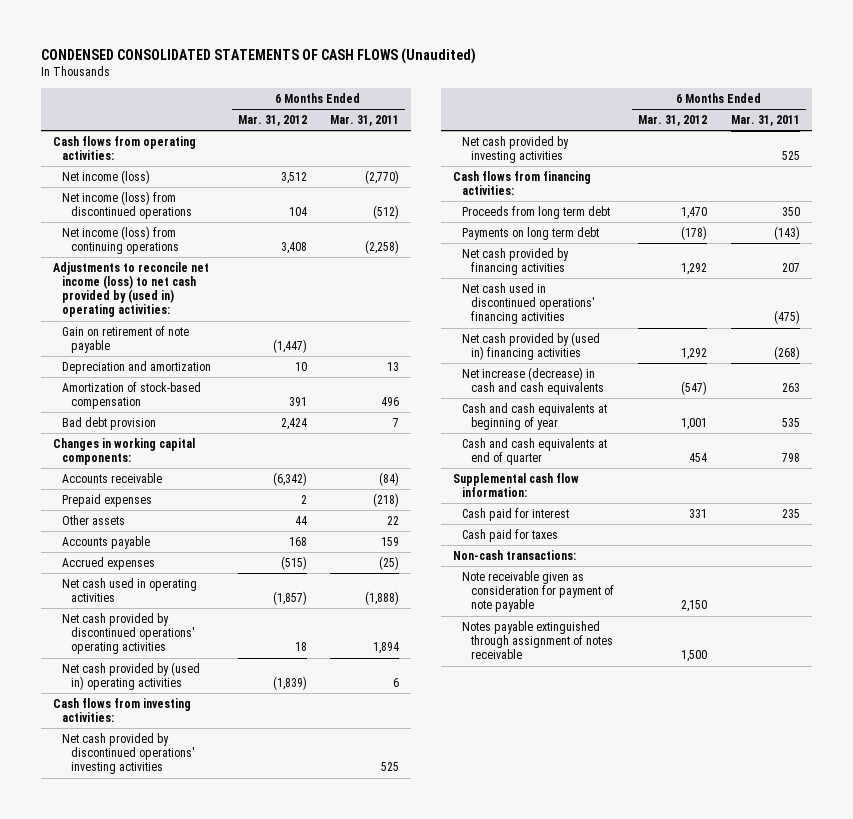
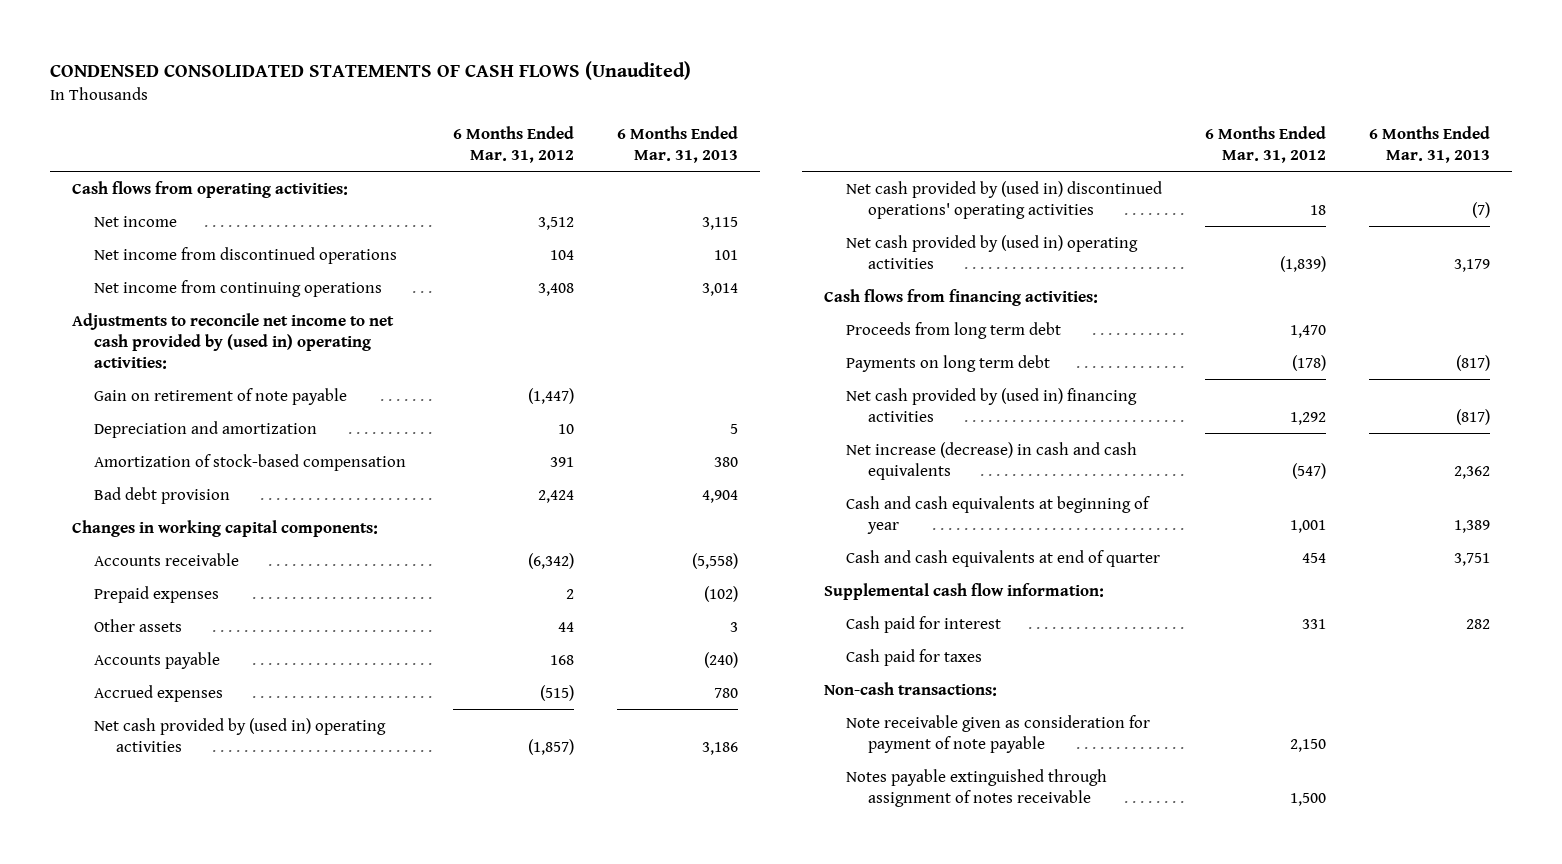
[330,114,400,126] Mar. 31, 2011 -> none
none -> [617,125,739,164] 6 Months Ended Mar. 31, 2013
[61,169,150,184] Net income (loss) -> [94,215,178,227] Net income
[61,190,192,220] Net income (loss) from discontinued operations -> [94,246,398,264] Net income from discontinued operations
[61,225,179,255] Net income (loss) from continuing operations -> [94,279,383,297] Net income from continuing operations
[52,261,209,318] Adjustments to reconcile net income (loss) to net cash provided by (used in) operating activities: -> [71,312,394,370] Adjustments to reconcile net income to net cash provided by (used in) operating activities:
[61,577,197,603] Net cash used in operating activities -> [94,717,387,752] Net cash provided by (used in) operating activities
[61,612,195,655] Net cash provided by discontinued operations' operating activities -> [846,180,1163,219] Net cash provided by (used in) discontinued operations' operating activities
[52,697,191,723] Cash flows from investing activities: -> none
[61,732,195,775] Net cash provided by discontinued operations' investing activities -> none
[462,135,570,164] Net cash provided by investing activities -> none
[462,247,570,276] Net cash provided by financing activities -> none
[462,282,596,325] Net cash used in discontinued operations' financing activities -> none

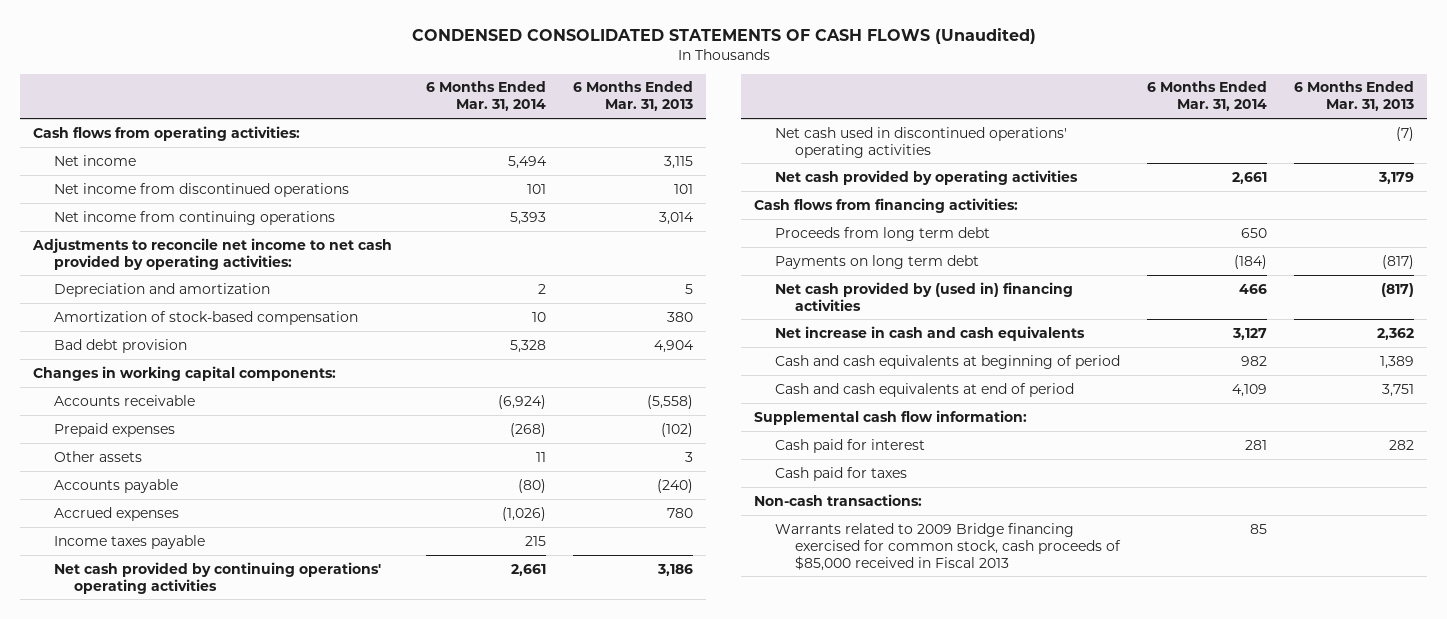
[453,125,575,164] 6 Months Ended Mar. 31, 2012 -> none
none -> [426,81,547,112] 6 Months Ended Mar. 31, 2014
[94,387,348,405] Gain on retirement of note payable -> none
[71,312,394,370] Adjustments to reconcile net income to net cash provided by (used in) operating activities: -> [32,237,393,270] Adjustments to reconcile net income to net cash provided by operating activities:
none -> [53,534,205,549] Income taxes payable
[94,717,387,752] Net cash provided by (used in) operating activities -> [53,561,381,594] Net cash provided by continuing operations' operating activities
[846,180,1163,219] Net cash provided by (used in) discontinued operations' operating activities -> [774,126,1067,158] Net cash used in discontinued operations' operating activities
[846,234,1139,269] Net cash provided by (used in) operating activities -> [774,169,1078,185] Net cash provided by operating activities
[846,441,1138,480] Net increase (decrease) in cash and cash equivalents -> [774,325,1085,341] Net increase in cash and cash equivalents
[846,495,1151,534] Cash and cash equivalents at beginning of year -> [774,354,1120,369] Cash and cash equivalents at beginning of period
[846,549,1161,567] Cash and cash equivalents at end of quarter -> [774,382,1074,397] Cash and cash equivalents at end of period
[846,714,1151,753] Note receivable given as consideration for payment of note payable -> none
[846,768,1108,807] Notes payable extinguished through assignment of notes receivable -> none
none -> [774,522,1122,571] Warrants related to 2009 Bridge financing exercised for common stock, cash proceeds of $85,000 received in Fiscal 2013

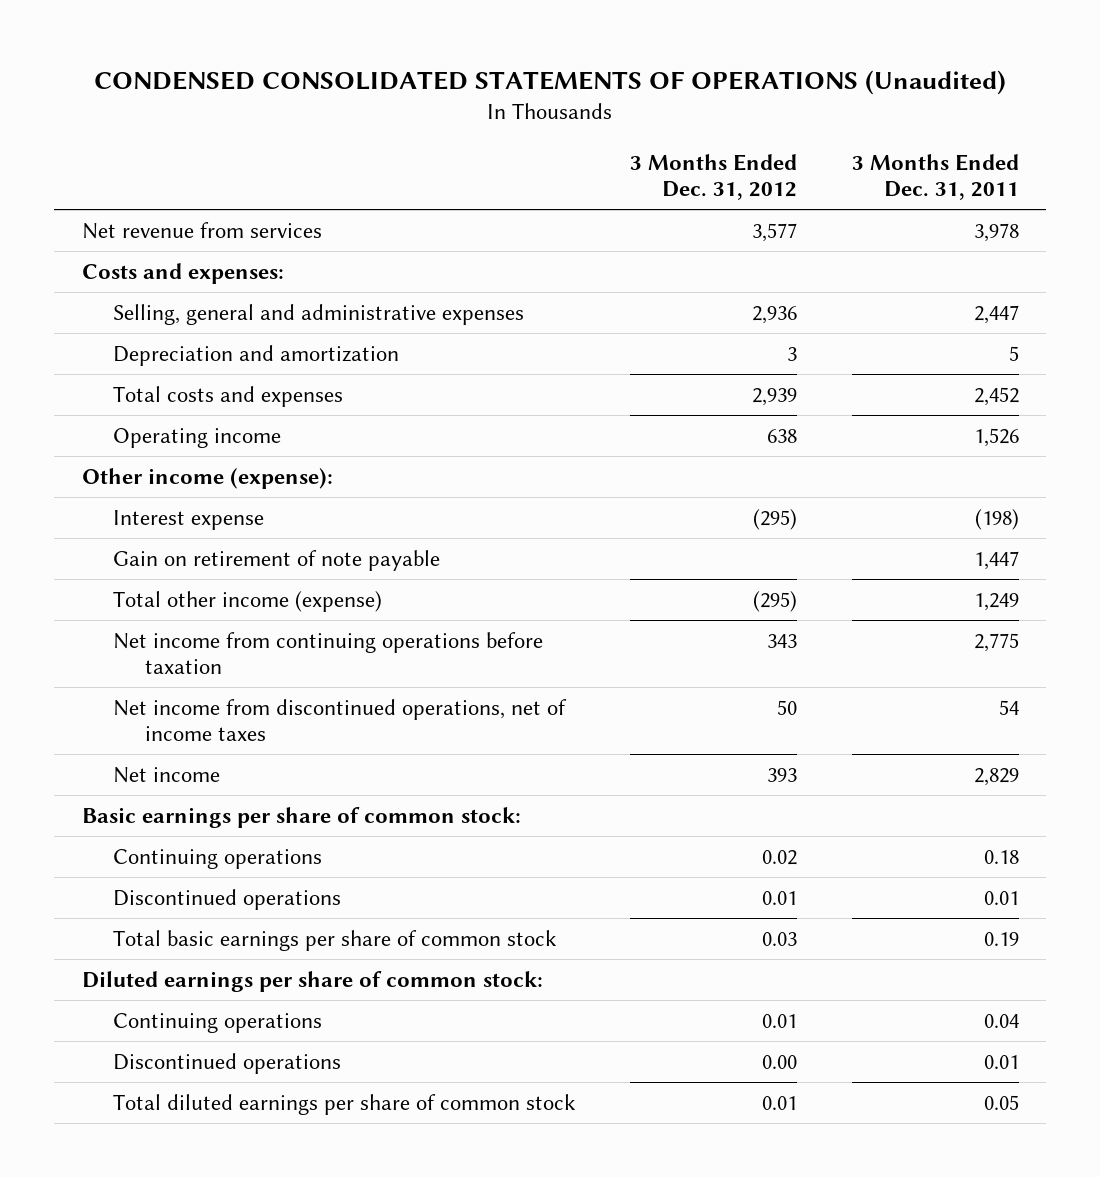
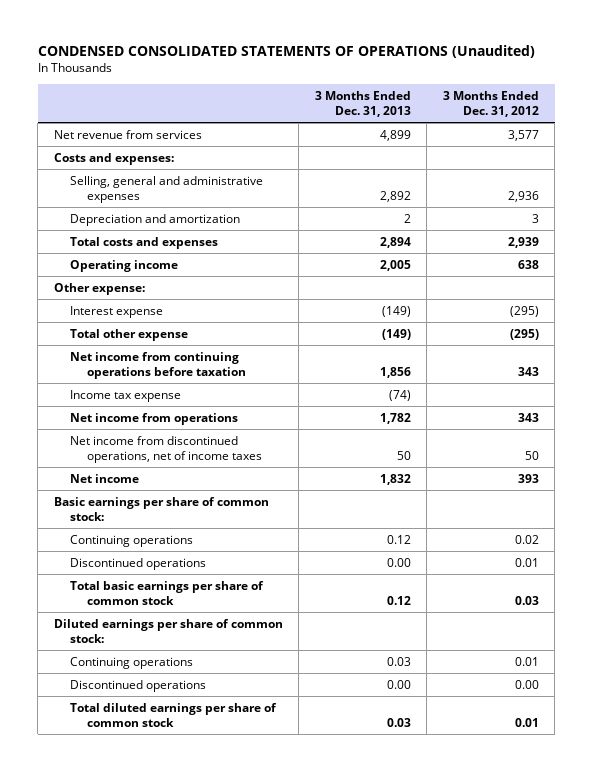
[851,153,1019,200] 3 Months Ended Dec. 31, 2011 -> none
none -> [314,90,411,118] 3 Months Ended Dec. 31, 2013
[81,468,333,490] Other income (expense): -> [53,282,145,295] Other expense:
[113,550,441,572] Gain on retirement of note payable -> none
[113,591,383,613] Total other income (expense) -> [70,328,189,341] Total other expense
none -> [70,389,182,402] Income tax expense
none -> [70,412,239,425] Net income from operations

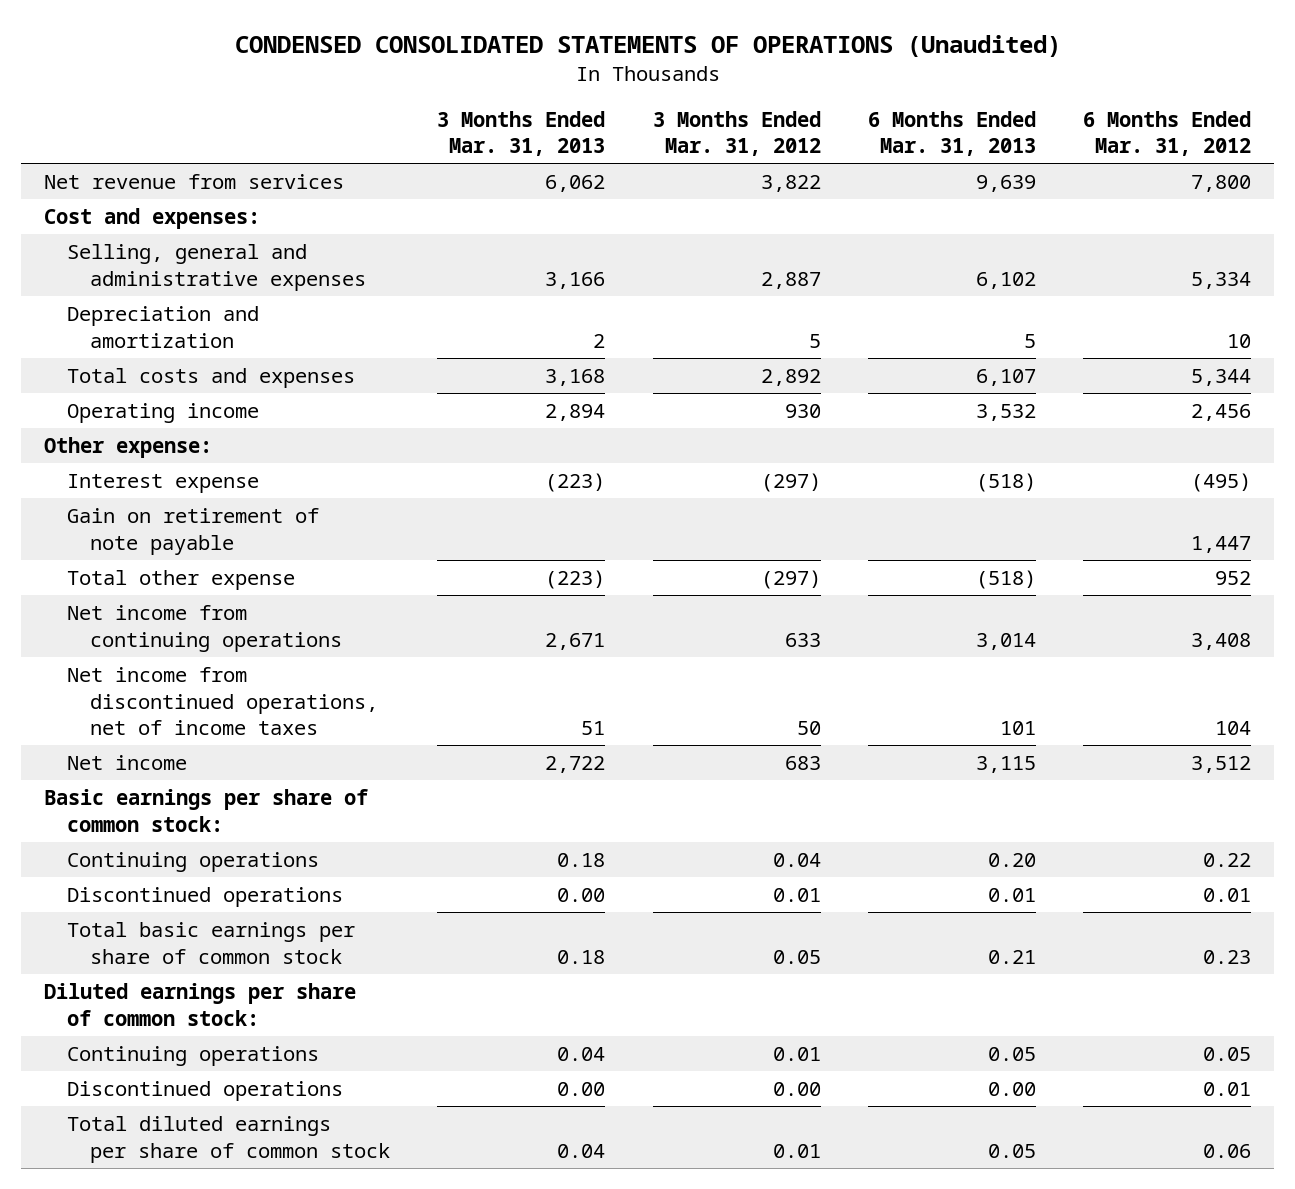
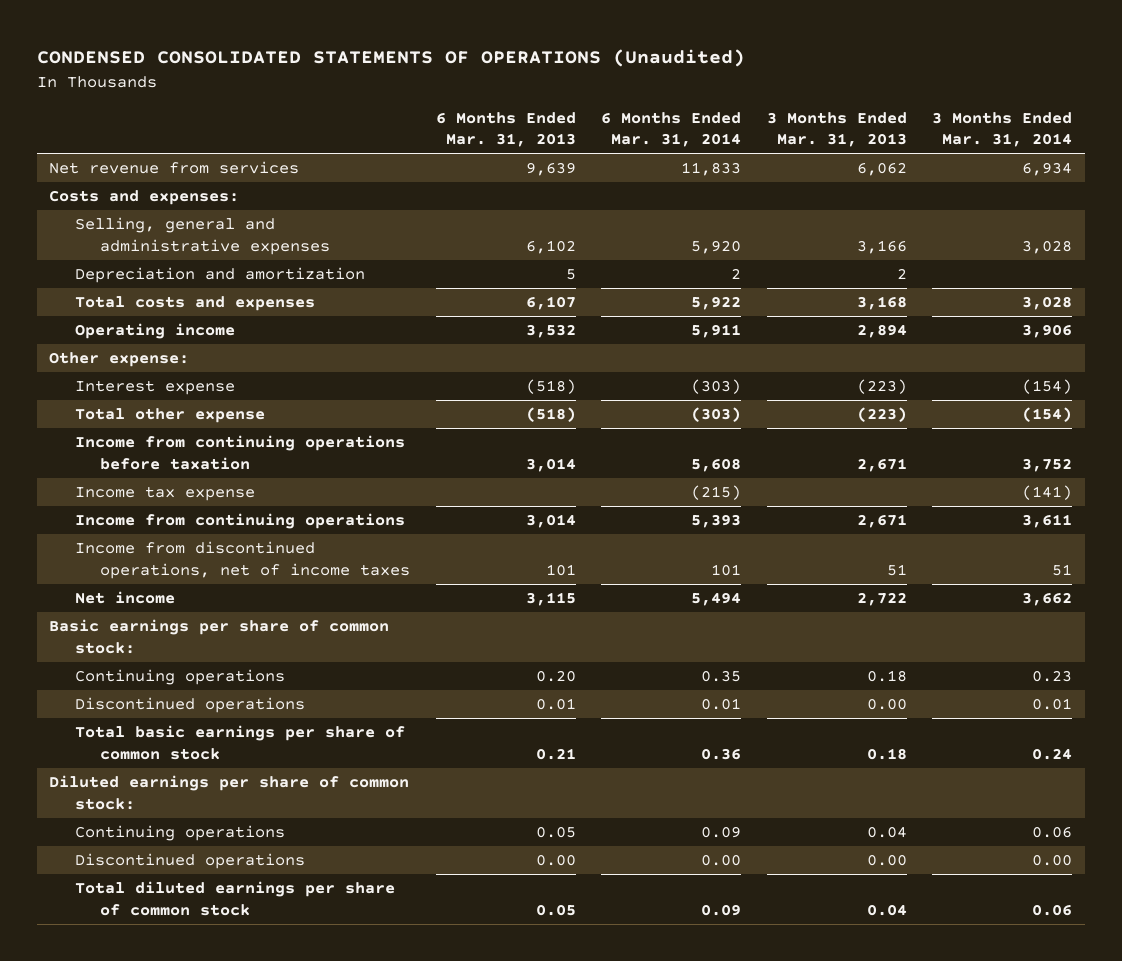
[652,110,821,157] 3 Months Ended Mar. 31, 2012 -> none
[1082,110,1251,157] 6 Months Ended Mar. 31, 2012 -> none
none -> [601,111,742,148] 6 Months Ended Mar. 31, 2014
none -> [932,111,1073,148] 3 Months Ended Mar. 31, 2014
[44,208,261,230] Cost and expenses: -> [49,190,240,206] Costs and expenses:
[67,508,320,555] Gain on retirement of note payable -> none
none -> [74,435,405,470] Income from continuing operations before taxation
none -> [74,486,255,502] Income tax expense
[67,605,343,652] Net income from continuing operations -> [74,513,405,530] Income from continuing operations
[67,667,379,736] Net income from discontinued operations, net of income taxes -> [74,541,411,579] Income from discontinued operations, net of income taxes

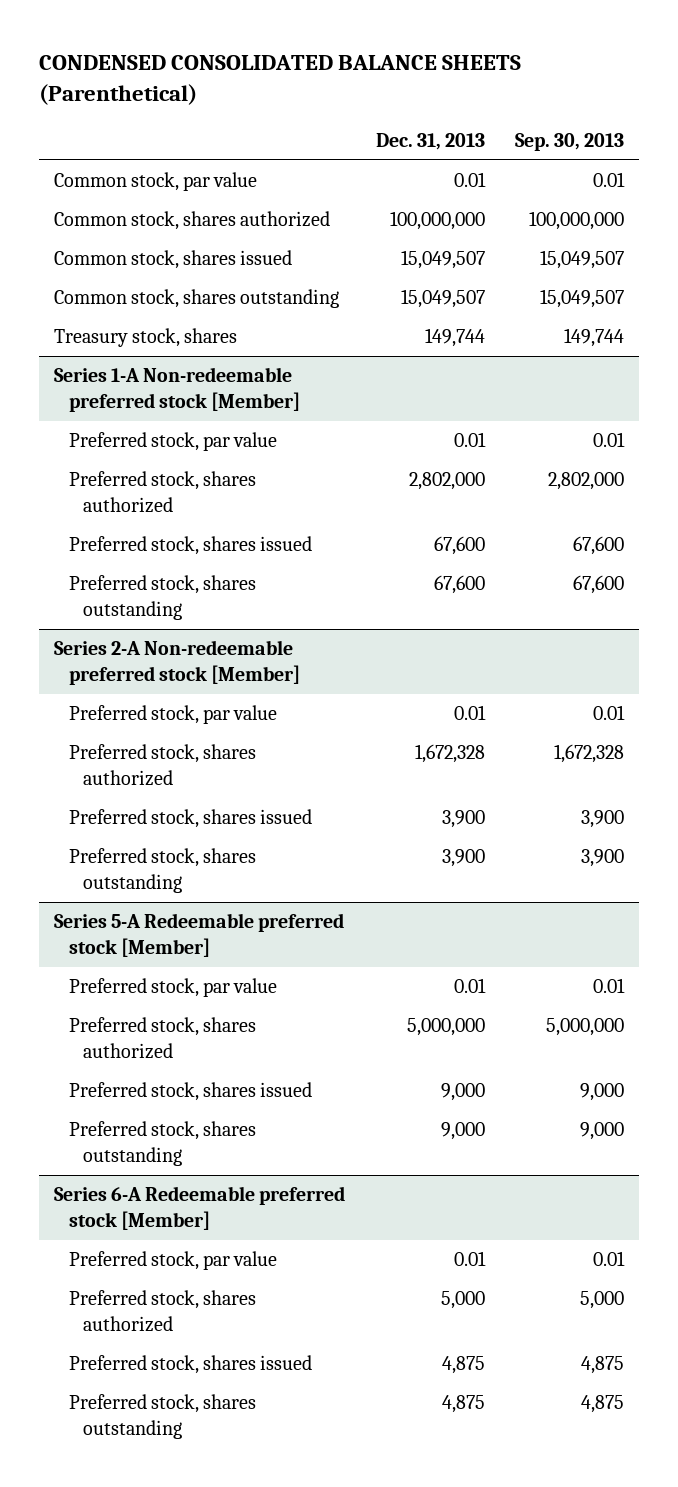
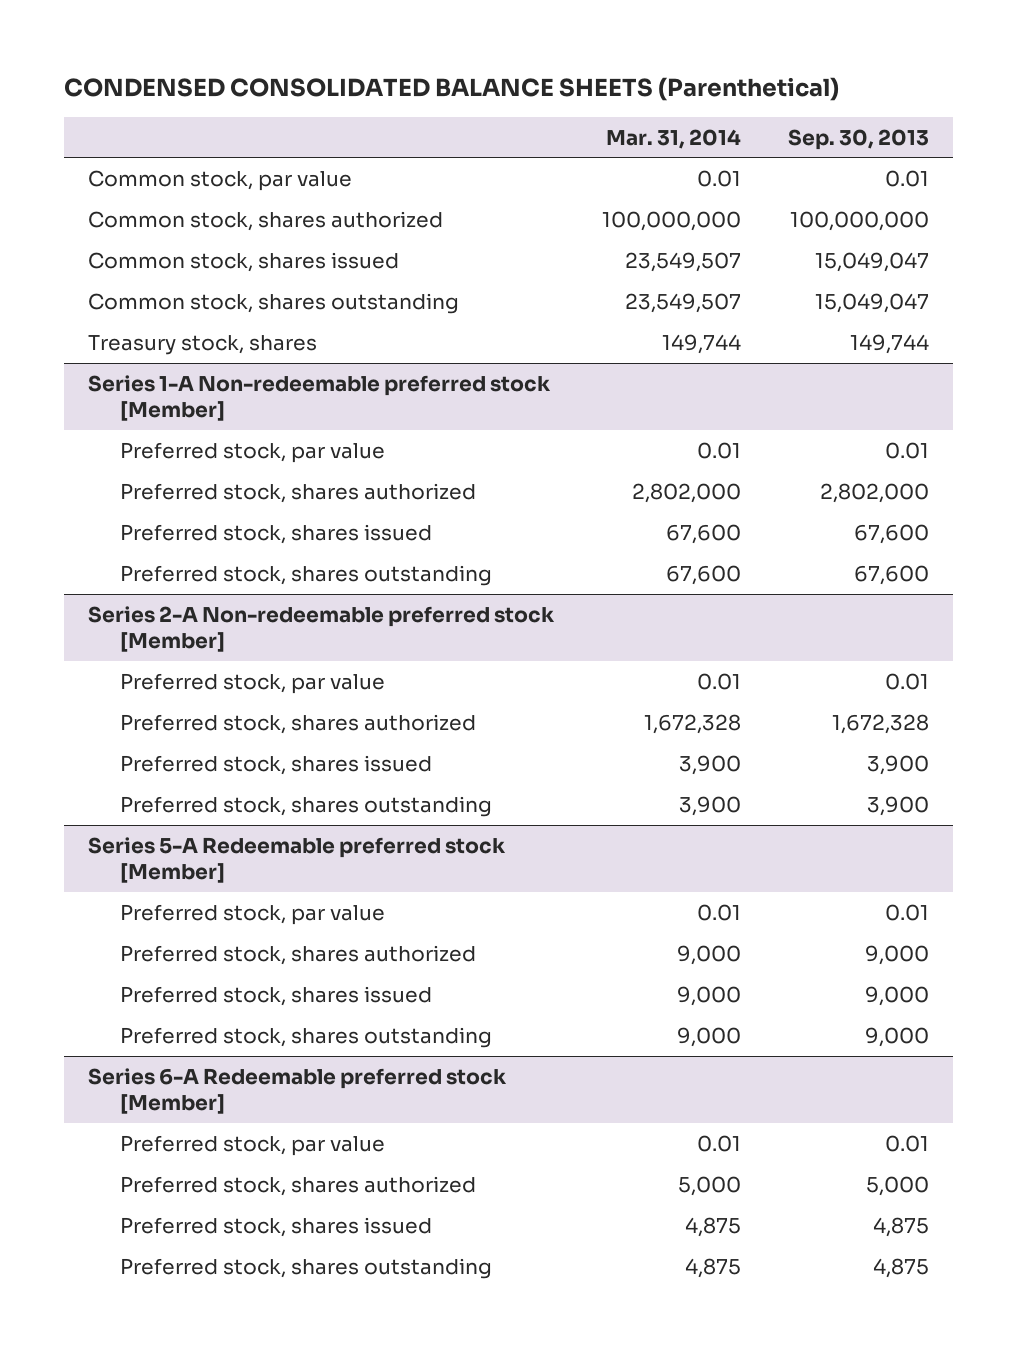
[375,132,485,150] Dec. 31, 2013 -> none
none -> [605,128,741,149] Mar. 31, 2014
[539,250,624,270] 15,049,507 -> [815,251,930,272] 15,049,047
[539,289,624,309] 15,049,507 -> [815,292,930,313] 15,049,047
[545,1018,624,1037] 5,000,000 -> [865,944,930,965] 9,000

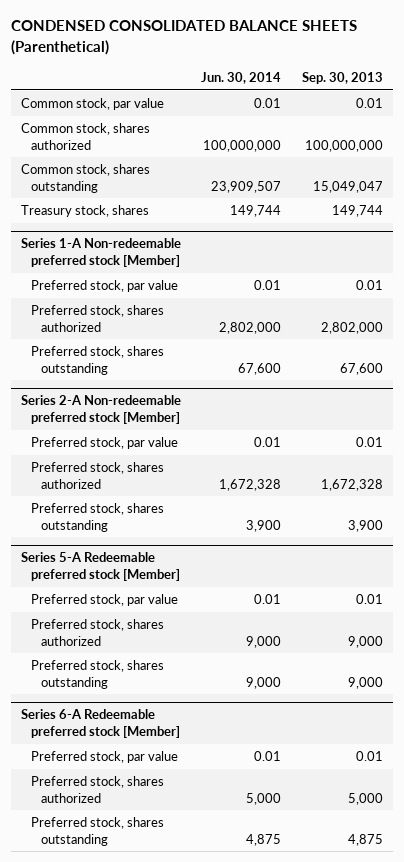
[605,128,741,149] Mar. 31, 2014 -> none
none -> [201,72,282,85] Jun. 30, 2014
[88,251,400,272] Common stock, shares issued -> none
[120,523,433,544] Preferred stock, shares issued -> none
[120,754,433,775] Preferred stock, shares issued -> none
[120,985,433,1006] Preferred stock, shares issued -> none
[120,1216,433,1237] Preferred stock, shares issued -> none

